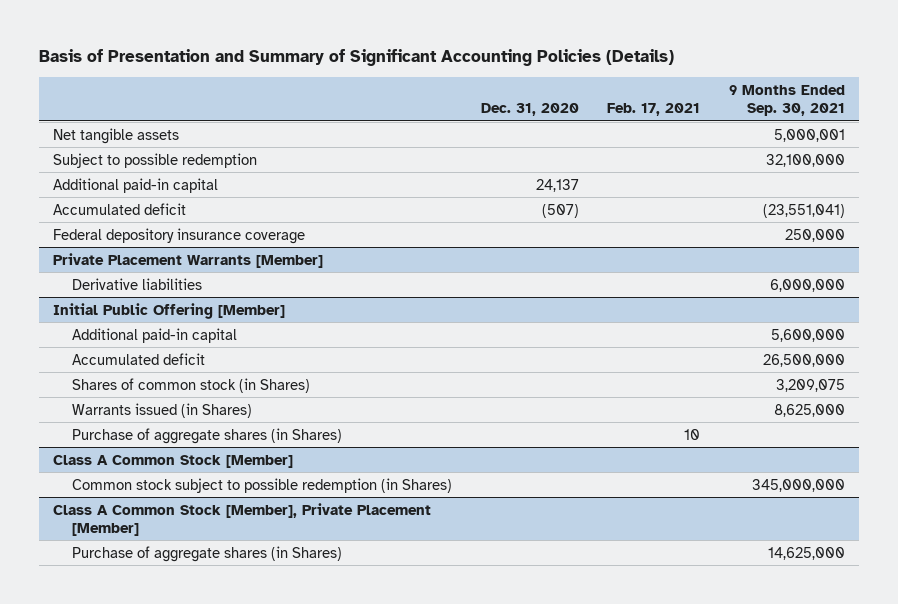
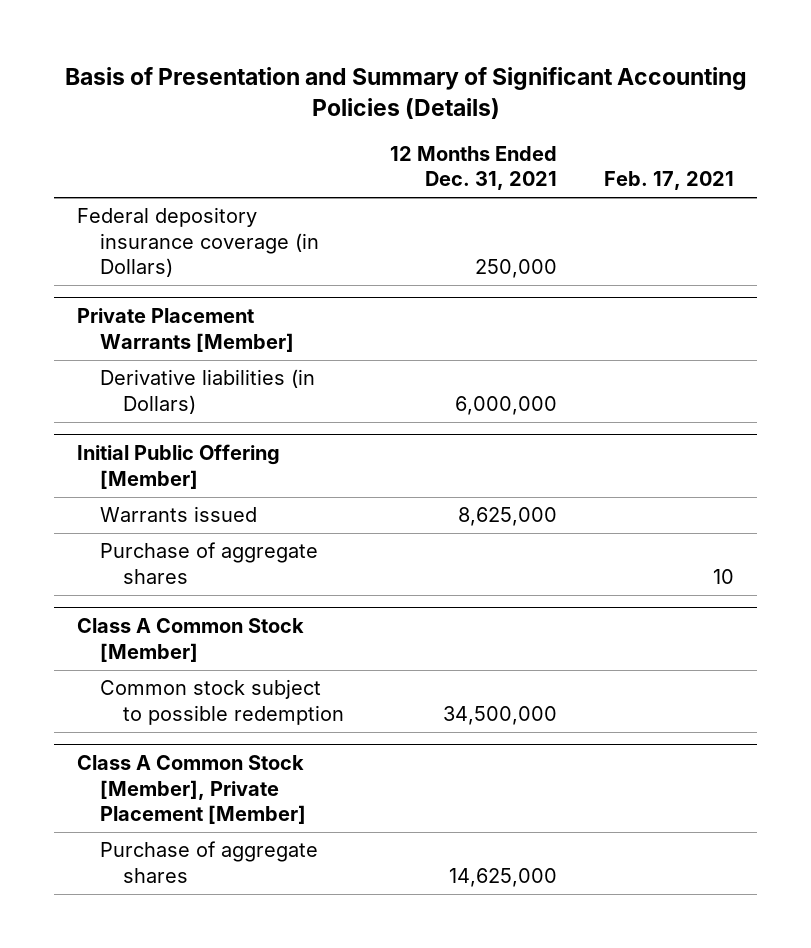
[480,103,579,117] Dec. 31, 2020 -> none
[728,85,845,117] 9 Months Ended Sep. 30, 2021 -> none
none -> [390,145,558,191] 12 Months Ended Dec. 31, 2021
[53,127,180,144] Net tangible assets -> none
[53,152,258,168] Subject to possible redemption -> none
[53,177,219,193] Additional paid-in capital -> none
[53,202,187,215] Accumulated deficit -> none
[53,227,306,244] Federal depository insurance coverage -> [77,207,320,278] Federal depository insurance coverage (in Dollars)
[72,277,203,290] Derivative liabilities -> [100,369,316,414] Derivative liabilities (in Dollars)
[72,327,238,343] Additional paid-in capital -> none
[72,352,206,365] Accumulated deficit -> none
[72,377,311,393] Shares of common stock (in Shares) -> none
[72,402,253,418] Warrants issued (in Shares) -> [100,506,258,523] Warrants issued
[72,427,343,444] Purchase of aggregate shares (in Shares) -> [100,542,319,584] Purchase of aggregate shares
[72,477,453,493] Common stock subject to possible redemption (in Shares) -> [100,679,344,725] Common stock subject to possible redemption
[72,545,343,562] Purchase of aggregate shares (in Shares) -> [100,841,319,883] Purchase of aggregate shares

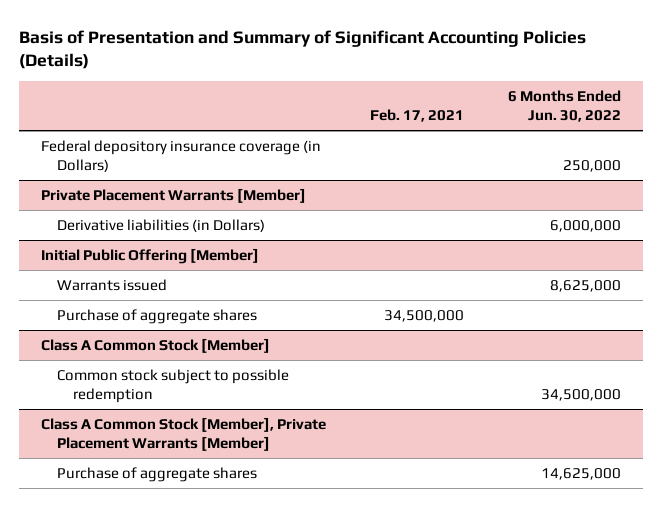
[390,145,558,191] 12 Months Ended Dec. 31, 2021 -> none
none -> [507,89,621,122] 6 Months Ended Jun. 30, 2022
[713,568,735,584] 10 -> [383,309,464,322] 34,500,000
[77,755,307,825] Class A Common Stock [Member], Private Placement [Member] -> [41,416,327,451] Class A Common Stock [Member], Private Placement Warrants [Member]

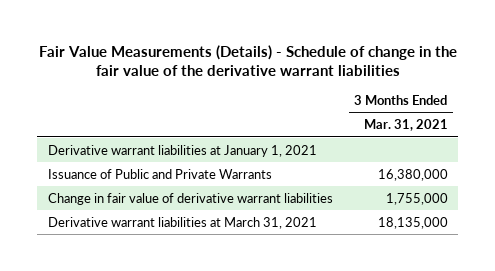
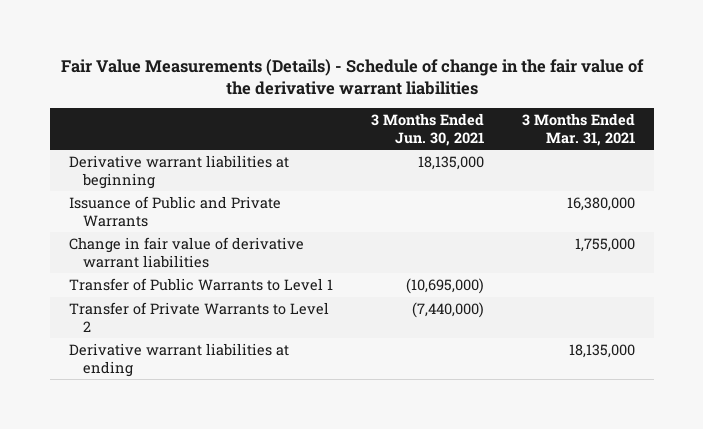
none -> [370,113,484,146] 3 Months Ended Jun. 30, 2021
[47,144,317,157] Derivative warrant liabilities at January 1, 2021 -> [68,154,289,189] Derivative warrant liabilities at beginning
none -> [68,277,333,291] Transfer of Public Warrants to Level 1
none -> [68,301,329,332] Transfer of Private Warrants to Level 2
[47,216,317,229] Derivative warrant liabilities at March 31, 2021 -> [68,342,289,377] Derivative warrant liabilities at ending

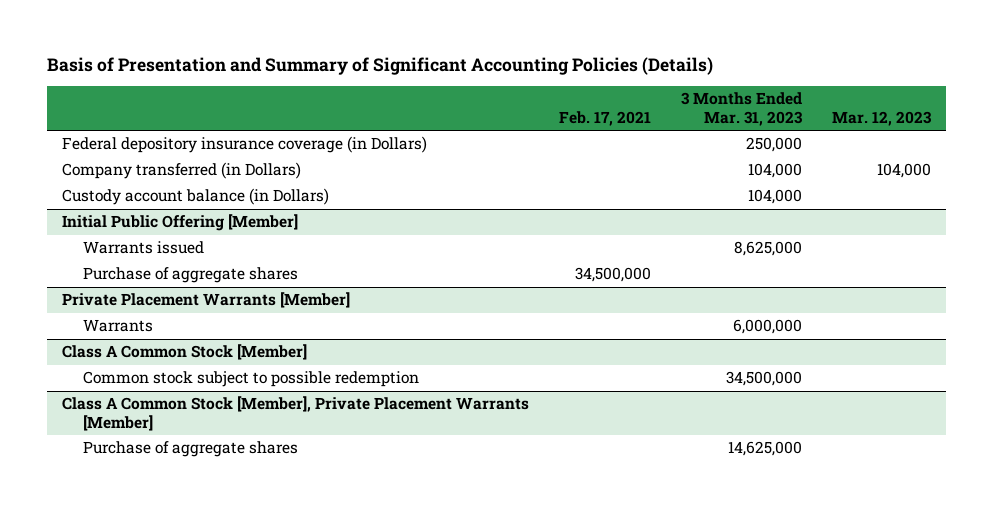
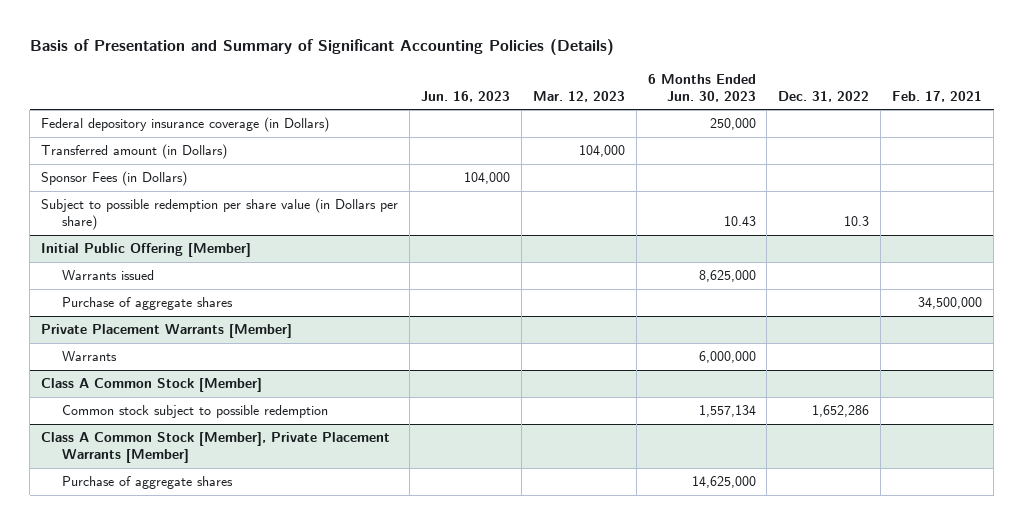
[680,92,803,126] 3 Months Ended Mar. 31, 2023 -> none
none -> [420,90,510,102] Jun. 16, 2023
none -> [647,73,756,102] 6 Months Ended Jun. 30, 2023
none -> [778,90,870,102] Dec. 31, 2022
[61,188,329,206] Custody account balance (in Dollars) -> none
[61,162,301,180] Company transferred (in Dollars) -> [41,144,228,160] Transferred amount (in Dollars)
none -> [41,171,188,187] Sponsor Fees (in Dollars)
none -> [41,198,399,231] Subject to possible redemption per share value (in Dollars per share)

